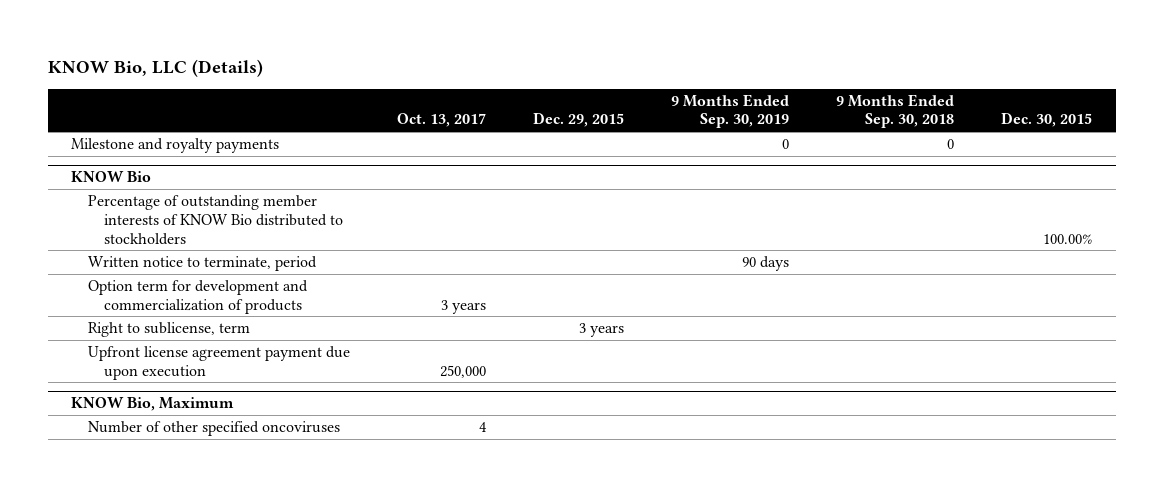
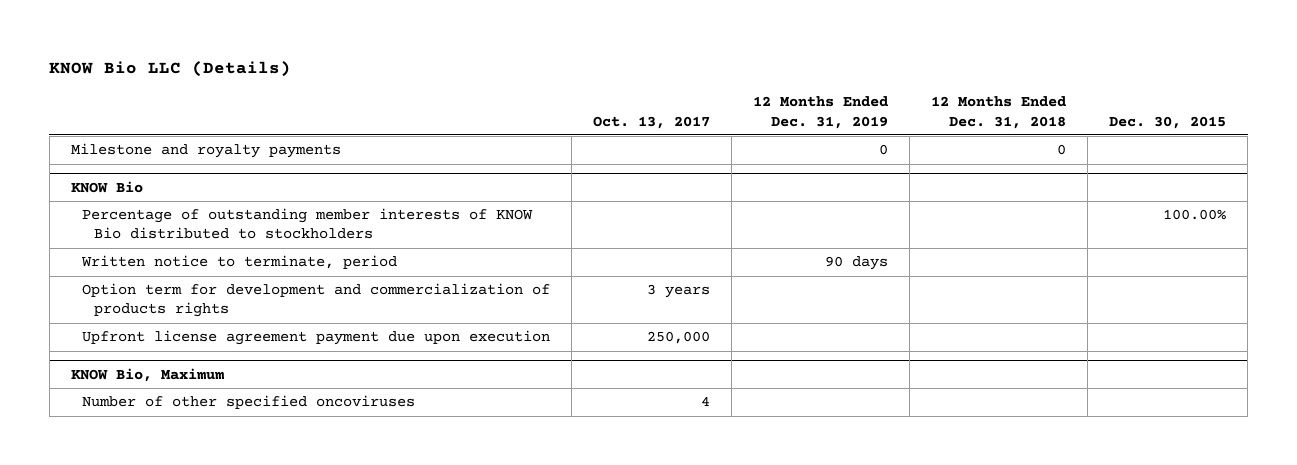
[47,58,263,77] KNOW Bio, LLC (Details) -> [49,61,292,78] KNOW Bio LLC (Details)
[532,112,624,128] Dec. 29, 2015 -> none
[670,93,789,129] 9 Months Ended Sep. 30, 2019 -> none
[836,93,955,129] 9 Months Ended Sep. 30, 2018 -> none
none -> [753,96,889,129] 12 Months Ended Dec. 31, 2019
none -> [931,96,1067,129] 12 Months Ended Dec. 31, 2018
[87,321,250,337] Right to sublicense, term -> none
[87,279,308,314] Option term for development and commercialization of products -> [82,283,551,318] Option term for development and commercialization of products rights

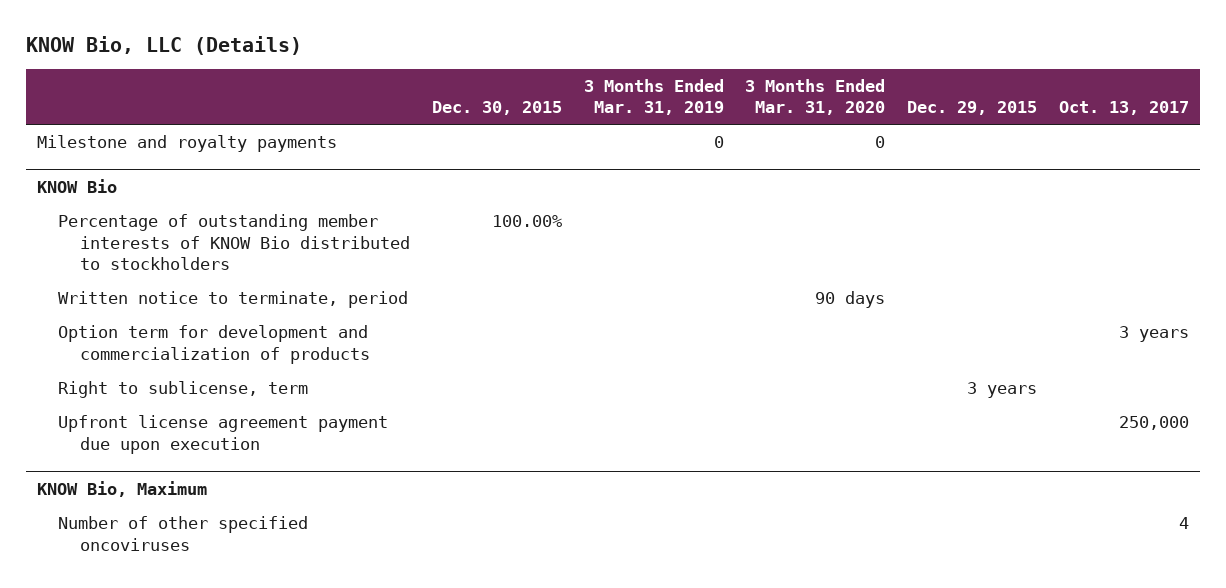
[49,61,292,78] KNOW Bio LLC (Details) -> [25,35,302,55] KNOW Bio, LLC (Details)
[753,96,889,129] 12 Months Ended Dec. 31, 2019 -> none
[931,96,1067,129] 12 Months Ended Dec. 31, 2018 -> none
none -> [583,79,724,116] 3 Months Ended Mar. 31, 2019
none -> [745,79,886,116] 3 Months Ended Mar. 31, 2020
none -> [907,101,1038,116] Dec. 29, 2015
[82,283,551,318] Option term for development and commercialization of products rights -> [58,325,370,364] Option term for development and commercialization of products
none -> [58,381,309,399] Right to sublicense, term

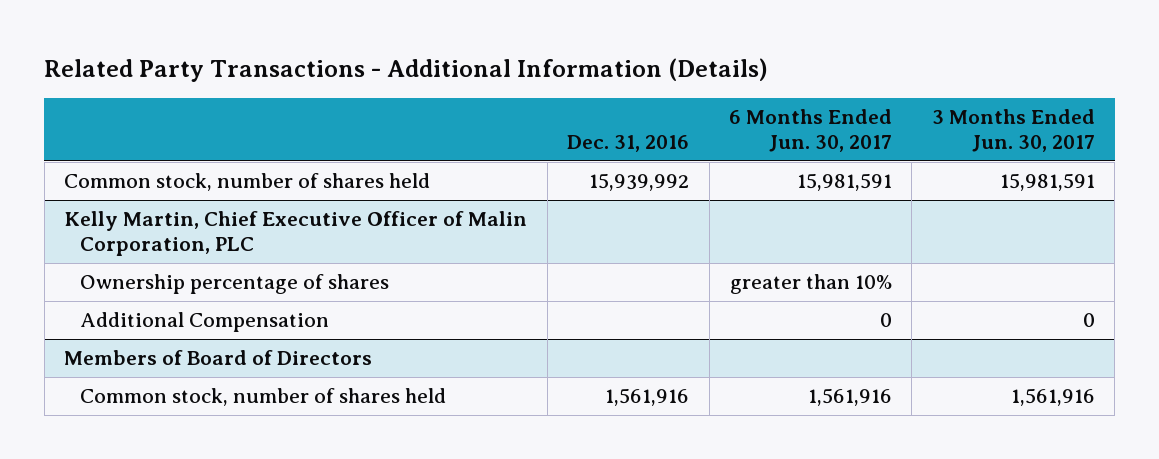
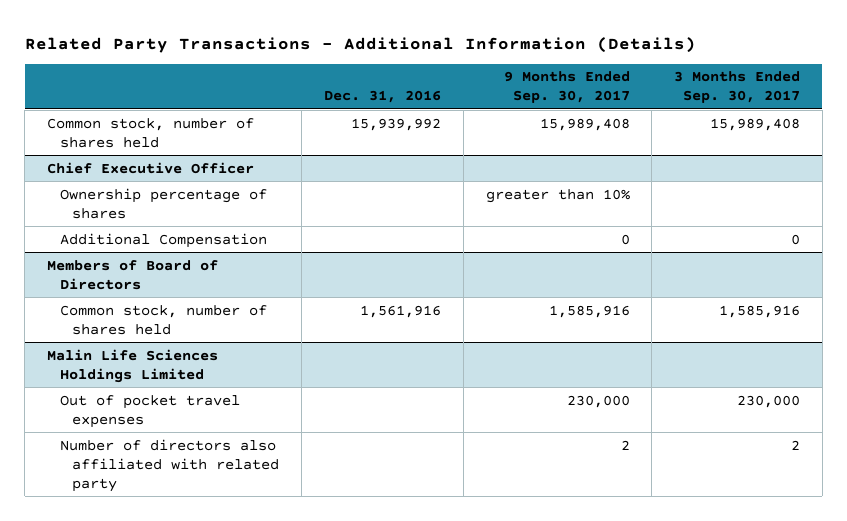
[728,109,892,153] 6 Months Ended Jun. 30, 2017 -> none
[931,109,1095,153] 3 Months Ended Jun. 30, 2017 -> none
none -> [503,71,630,104] 9 Months Ended Sep. 30, 2017
none -> [674,71,801,104] 3 Months Ended Sep. 30, 2017
[64,211,528,257] Kelly Martin, Chief Executive Officer of Malin Corporation, PLC -> [47,161,255,174] Chief Executive Officer
none -> [47,348,219,383] Malin Life Sciences Holdings Limited
none -> [59,394,240,428] Out of pocket travel expenses
none -> [59,438,280,492] Number of directors also affiliated with related party

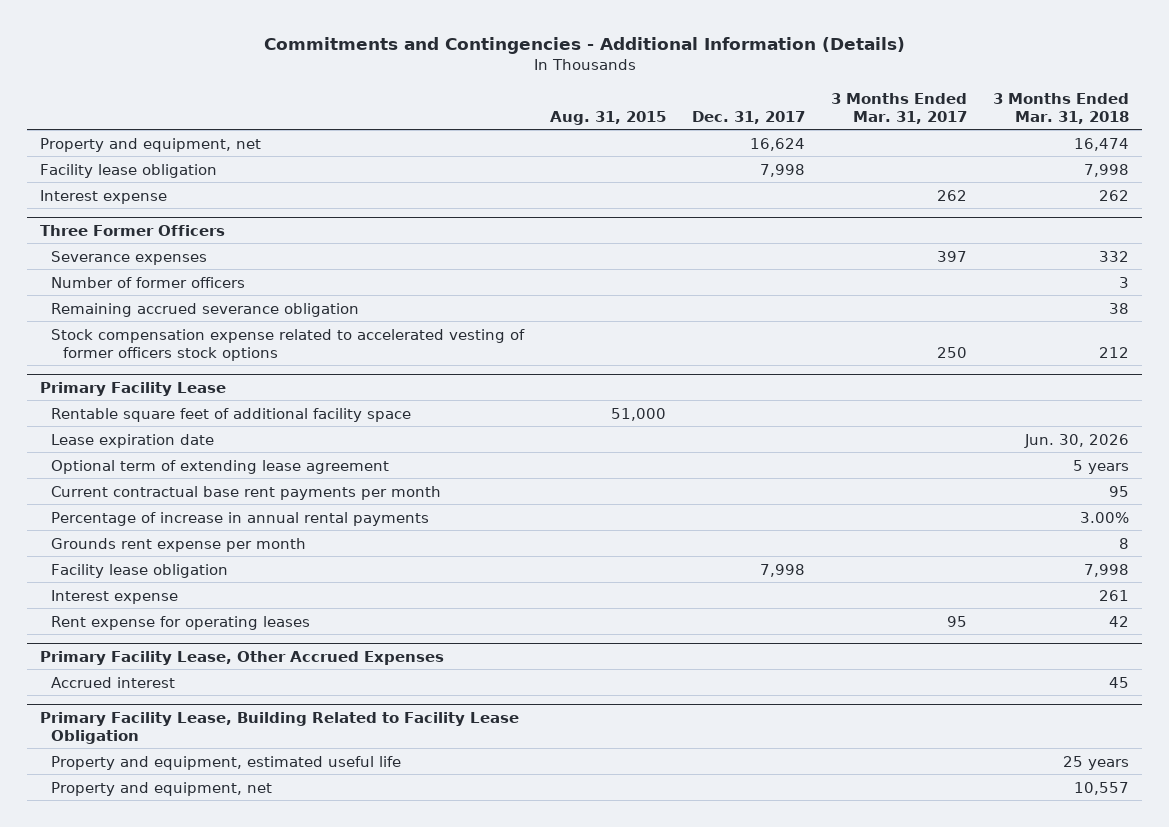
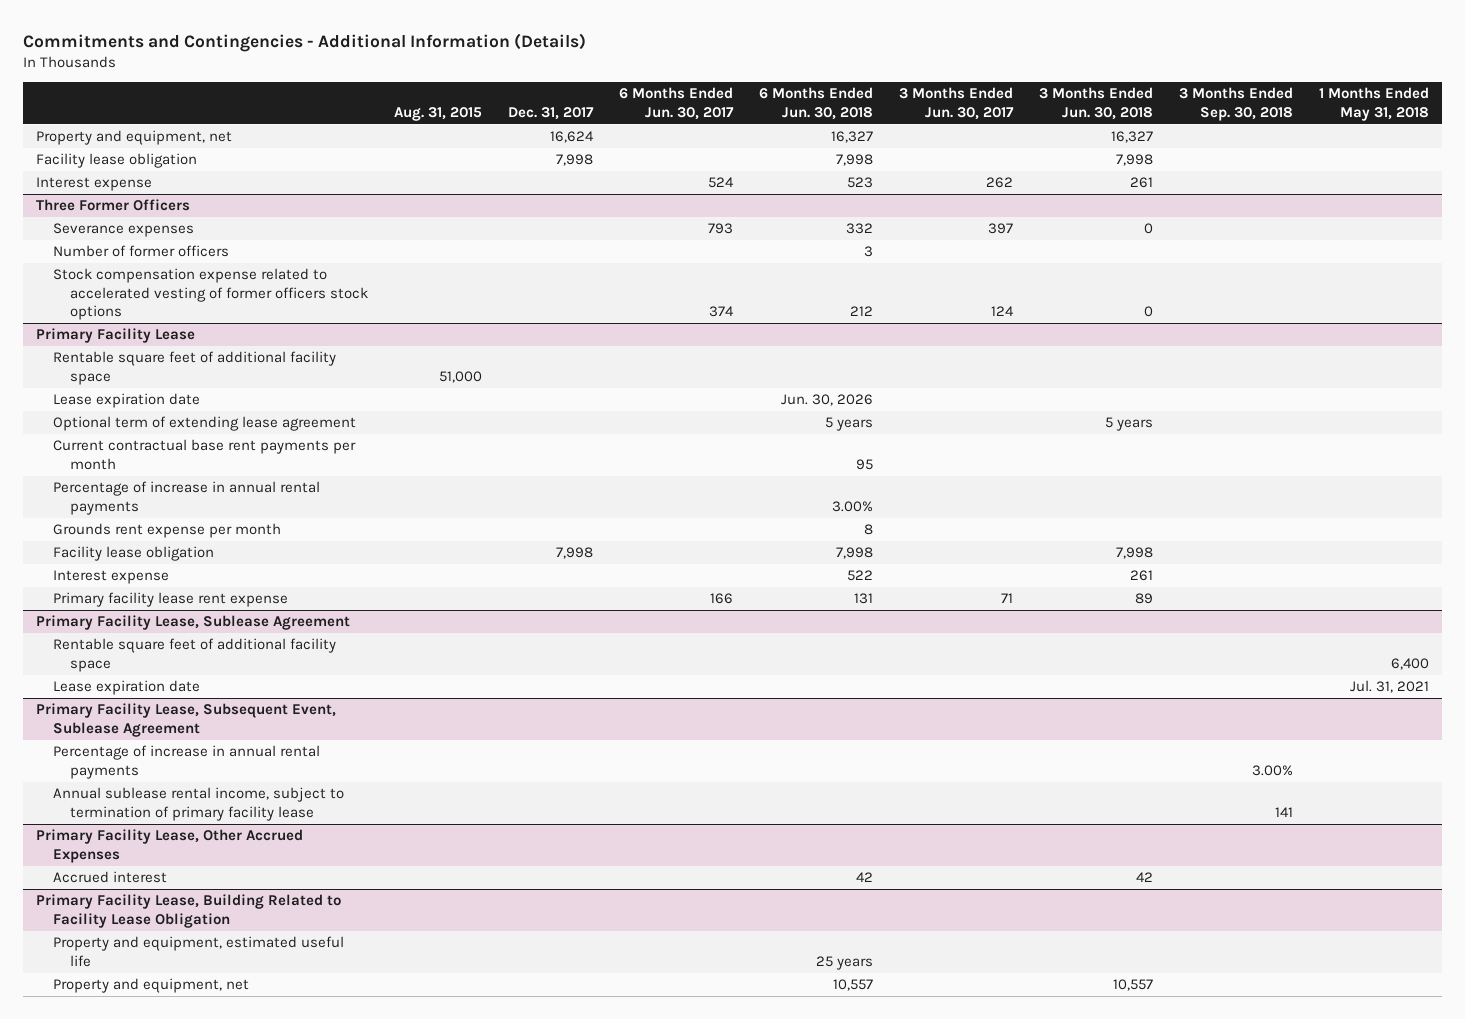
[831,92,968,124] 3 Months Ended Mar. 31, 2017 -> none
[993,92,1130,124] 3 Months Ended Mar. 31, 2018 -> none
none -> [619,87,735,120] 6 Months Ended Jun. 30, 2017
none -> [758,87,873,120] 6 Months Ended Jun. 30, 2018
none -> [898,87,1014,120] 3 Months Ended Jun. 30, 2017
none -> [1038,87,1153,120] 3 Months Ended Jun. 30, 2018
none -> [1178,87,1293,121] 3 Months Ended Sep. 30, 2018
none -> [1318,87,1429,121] 1 Months Ended May 31, 2018
[51,302,360,317] Remaining accrued severance obligation -> none
[51,615,311,630] Rent expense for operating leases -> [53,592,289,608] Primary facility lease rent expense
none -> [36,615,351,631] Primary Facility Lease, Sublease Agreement
none -> [53,638,337,672] Rentable square feet of additional facility space
none -> [53,680,201,696] Lease expiration date
none -> [36,703,337,737] Primary Facility Lease, Subsequent Event, Sublease Agreement
none -> [53,745,321,779] Percentage of increase in annual rental payments
none -> [53,787,345,821] Annual sublease rental income, subject to termination of primary facility lease

